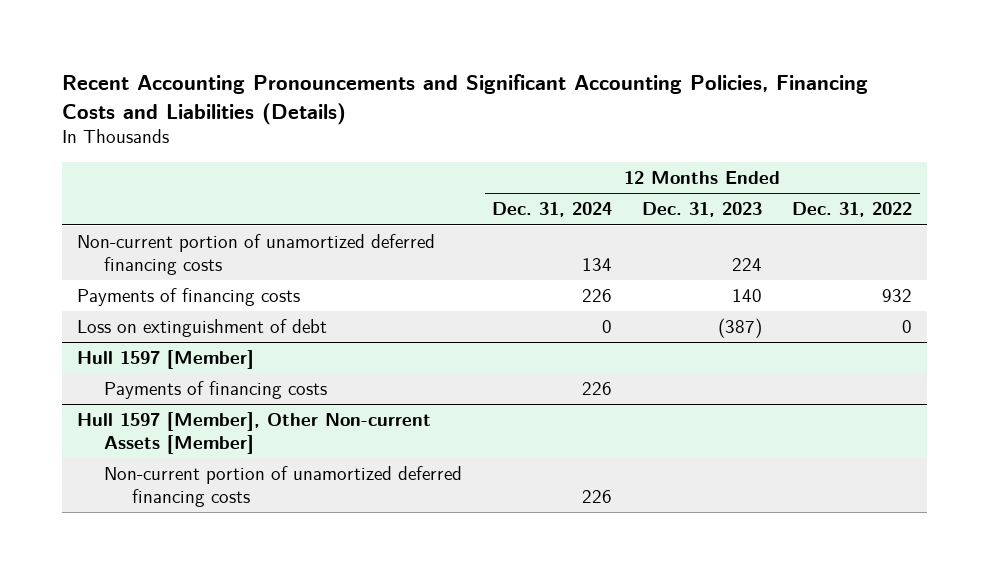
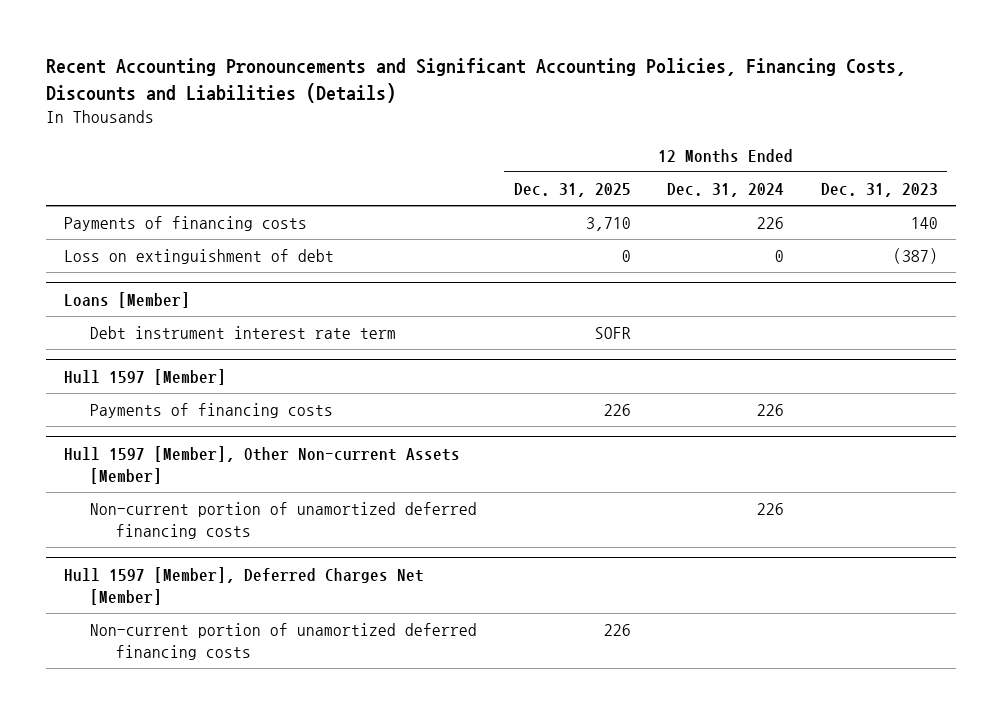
[61,74,868,125] Recent Accounting Pronouncements and Significant Accounting Policies, Financing Costs and Liabilities (Details) -> [45,58,906,103] Recent Accounting Pronouncements and Significant Accounting Policies, Financing Costs, Discounts and Liabilities (Details)
[792,202,913,218] Dec. 31, 2022 -> none
none -> [513,183,631,198] Dec. 31, 2025
[76,234,435,276] Non-current portion of unamortized deferred financing costs -> none
none -> [64,291,191,308] Loans [Member]
none -> [90,326,397,340] Debt instrument interest rate term
none -> [64,566,425,605] Hull 1597 [Member], Deferred Charges Net [Member]
none -> [90,623,478,660] Non-current portion of unamortized deferred financing costs

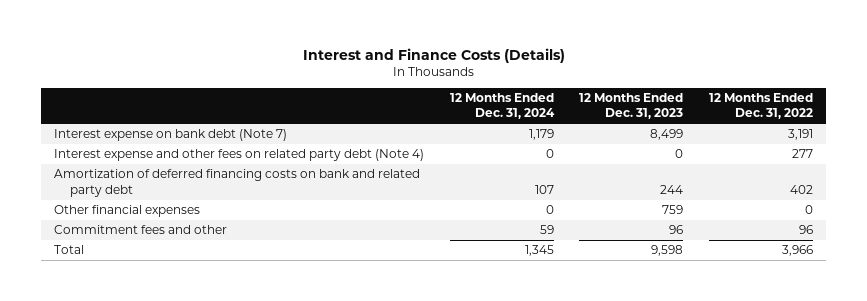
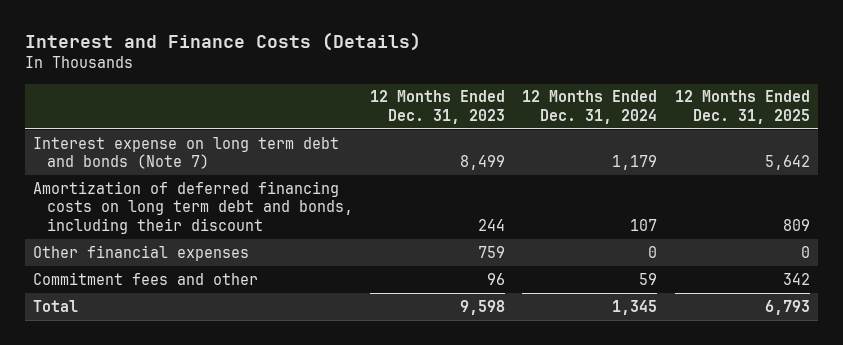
[709,93,814,120] 12 Months Ended Dec. 31, 2022 -> none
none -> [674,90,810,124] 12 Months Ended Dec. 31, 2025
[53,149,424,162] Interest expense and other fees on related party debt (Note 4) -> none
[53,129,287,142] Interest expense on bank debt (Note 7) -> [33,136,340,170] Interest expense on long term debt and bonds (Note 7)
[53,169,420,197] Amortization of deferred financing costs on bank and related party debt -> [33,180,353,234] Amortization of deferred financing costs on long term debt and bonds, including their discount

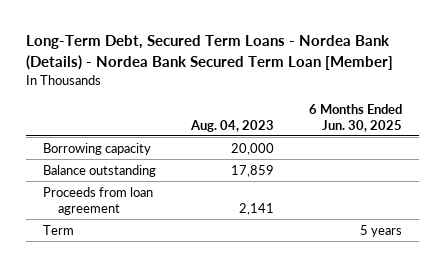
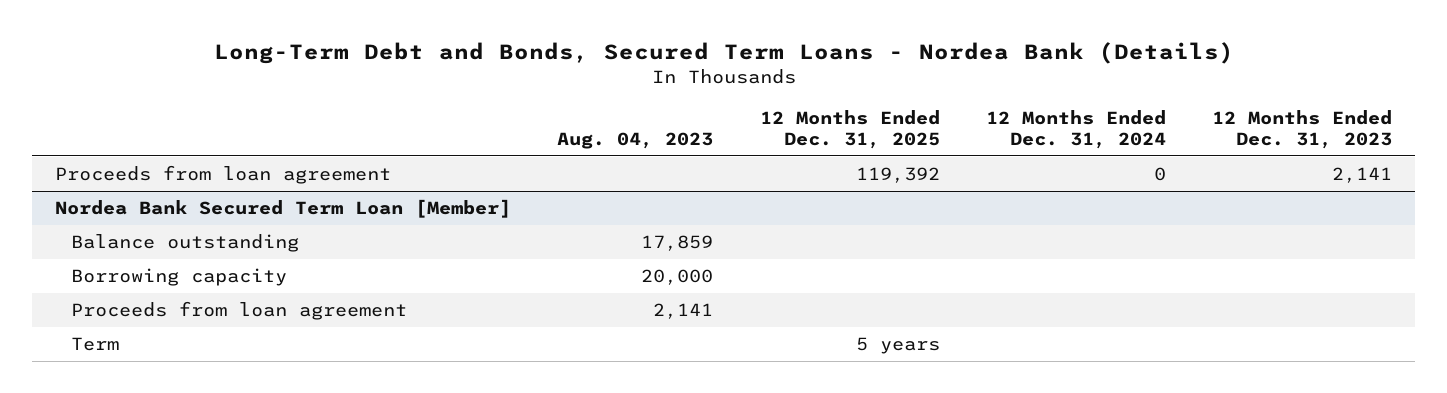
[25,35,393,70] Long-Term Debt, Secured Term Loans - Nordea Bank (Details) - Nordea Bank Secured Term Loan [Member] -> [213,42,1234,65] Long-Term Debt and Bonds, Secured Term Loans - Nordea Bank (Details)
[308,103,402,132] 6 Months Ended Jun. 30, 2025 -> none
none -> [759,109,940,149] 12 Months Ended Dec. 31, 2025
none -> [985,109,1166,149] 12 Months Ended Dec. 31, 2024
none -> [1212,109,1393,149] 12 Months Ended Dec. 31, 2023
[43,142,152,155] Borrowing capacity -> none
none -> [55,165,392,185] Proceeds from loan agreement
none -> [55,199,512,219] Nordea Bank Secured Term Loan [Member]
none -> [71,268,288,287] Borrowing capacity

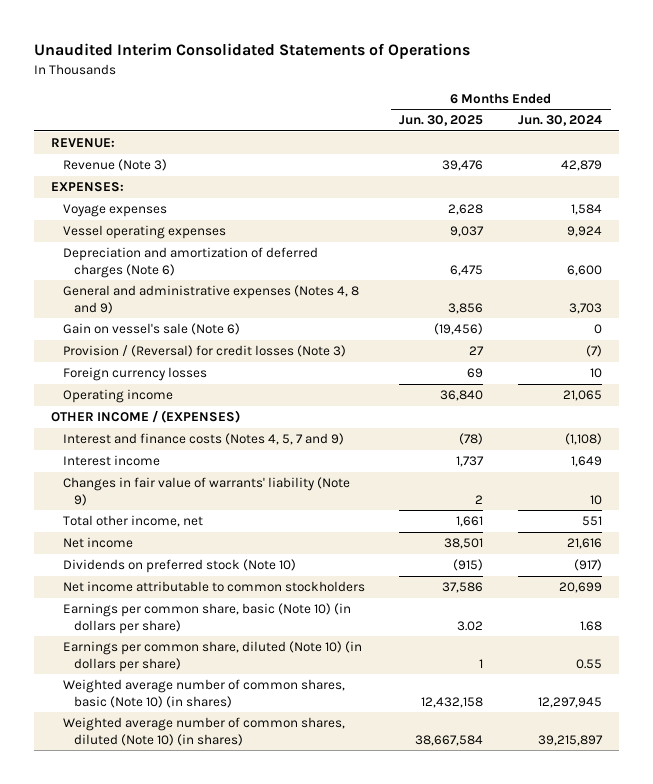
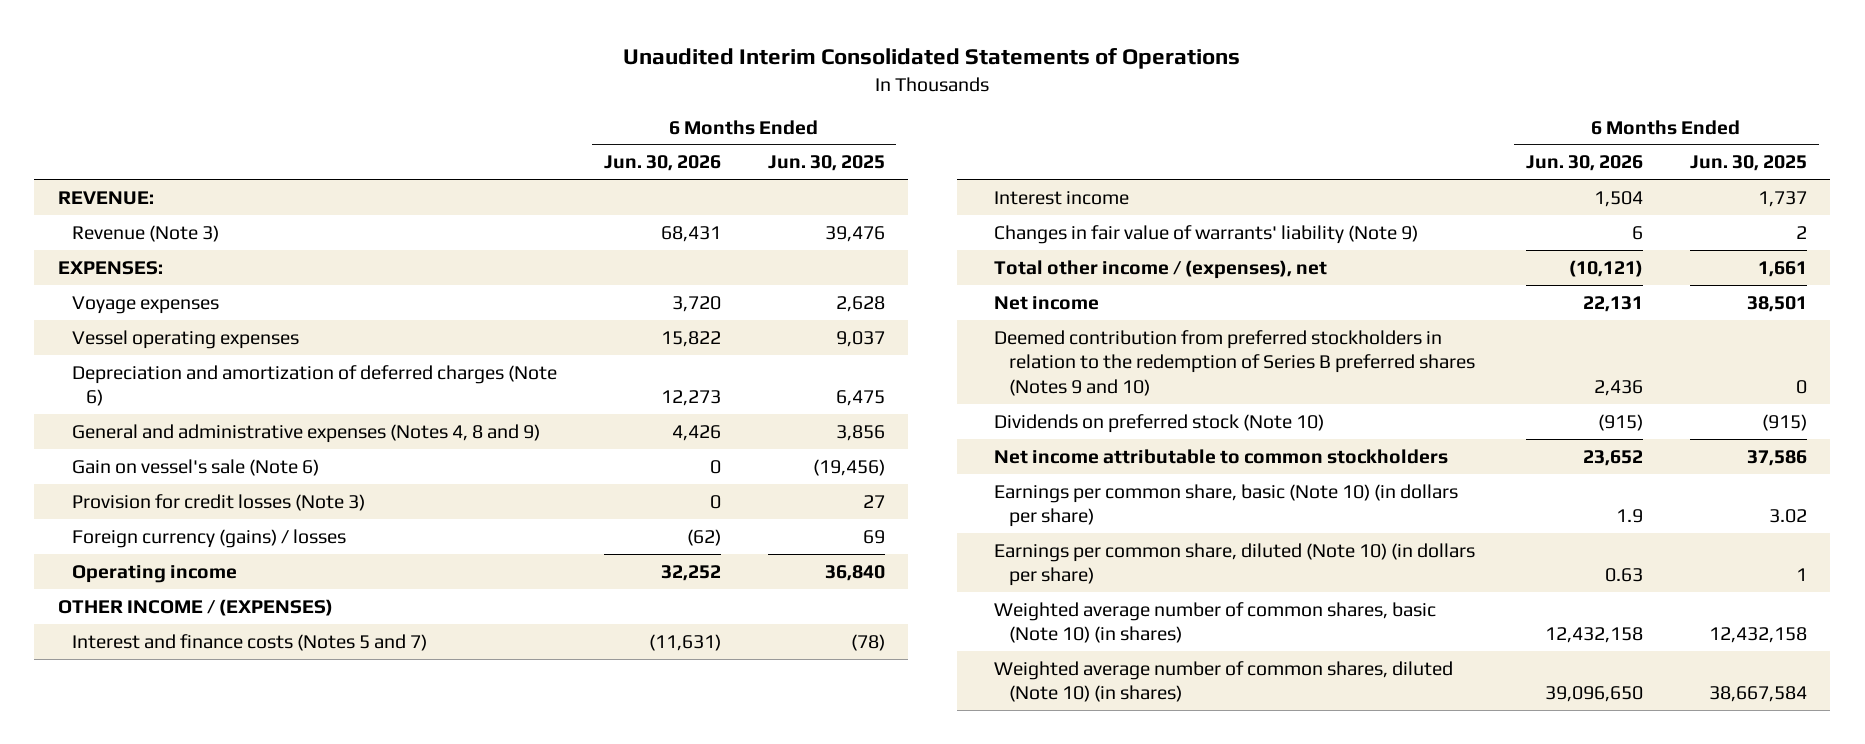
[518,115,603,127] Jun. 30, 2024 -> none
none -> [603,155,721,172] Jun. 30, 2026
[62,345,346,358] Provision / (Reversal) for credit losses (Note 3) -> [72,493,366,511] Provision for credit losses (Note 3)
[62,367,207,382] Foreign currency losses -> [72,528,347,548] Foreign currency (gains) / losses
[62,433,344,446] Interest and finance costs (Notes 4, 5, 7 and 9) -> [72,633,428,651] Interest and finance costs (Notes 5 and 7)
[62,515,203,528] Total other income, net -> [994,259,1328,279] Total other income / (expenses), net
none -> [994,329,1475,397] Deemed contribution from preferred stockholders in relation to the redemption of Series B preferred shares (Notes 9 and 10)

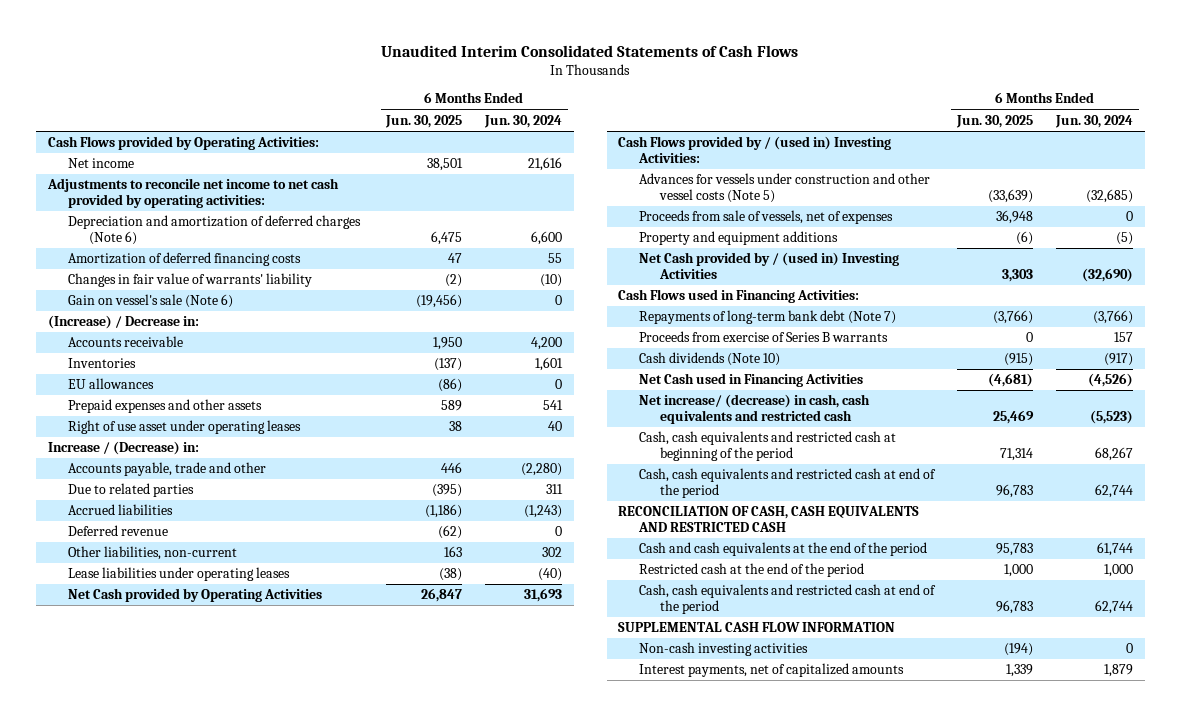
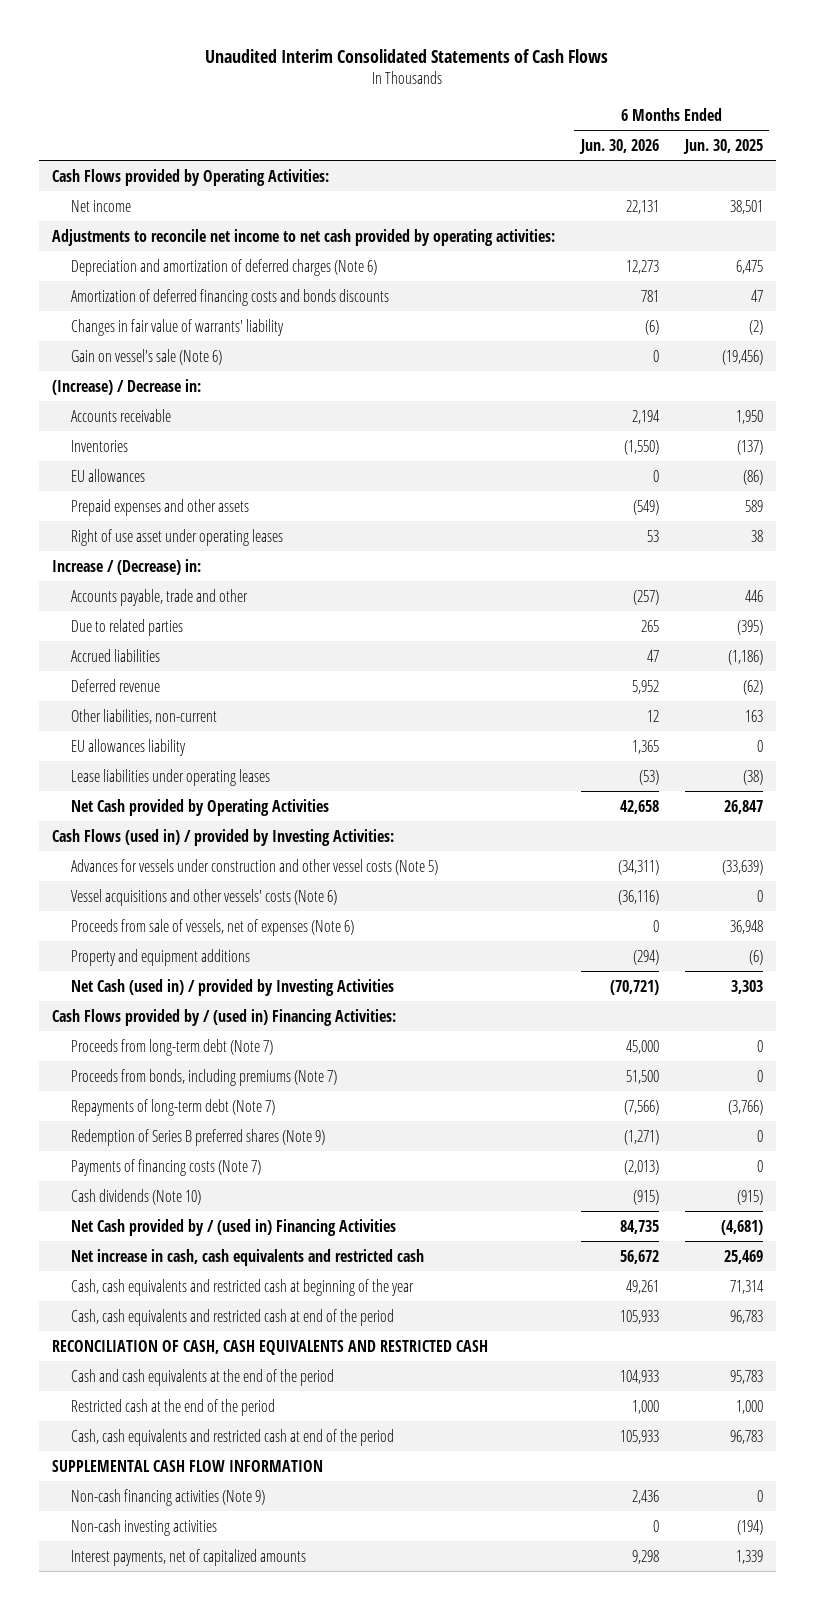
[484,114,563,128] Jun. 30, 2024 -> none
none -> [578,138,659,154] Jun. 30, 2026
[68,252,302,267] Amortization of deferred financing costs -> [70,288,389,306] Amortization of deferred financing costs and bonds discounts
none -> [70,738,186,756] EU allowances liability
[618,136,892,164] Cash Flows provided by / (used in) Investing Activities: -> [51,828,394,846] Cash Flows (used in) / provided by Investing Activities:
none -> [70,888,337,906] Vessel acquisitions and other vessels' costs (Note 6)
[639,210,894,225] Proceeds from sale of vessels, net of expenses -> [70,918,354,936] Proceeds from sale of vessels, net of expenses (Note 6)
[639,331,889,343] Proceeds from exercise of Series B warrants -> none
[639,252,900,280] Net Cash provided by / (used in) Investing Activities -> [70,978,394,996] Net Cash (used in) / provided by Investing Activities
[618,289,860,304] Cash Flows used in Financing Activities: -> [51,1008,396,1026] Cash Flows provided by / (used in) Financing Activities:
none -> [70,1038,273,1056] Proceeds from long-term debt (Note 7)
none -> [70,1068,337,1086] Proceeds from bonds, including premiums (Note 7)
[639,310,897,325] Repayments of long-term bank debt (Note 7) -> [70,1098,275,1116] Repayments of long-term debt (Note 7)
none -> [70,1128,325,1146] Redemption of Series B preferred shares (Note 9)
none -> [70,1158,261,1176] Payments of financing costs (Note 7)
[639,373,864,388] Net Cash used in Financing Activities -> [70,1218,396,1236] Net Cash provided by / (used in) Financing Activities
[639,394,871,425] Net increase/ (decrease) in cash, cash equivalents and restricted cash -> [70,1248,424,1266] Net increase in cash, cash equivalents and restricted cash
[639,431,897,462] Cash, cash equivalents and restricted cash at beginning of the period -> [70,1278,414,1296] Cash, cash equivalents and restricted cash at beginning of the year
none -> [70,1488,265,1506] Non-cash financing activities (Note 9)

